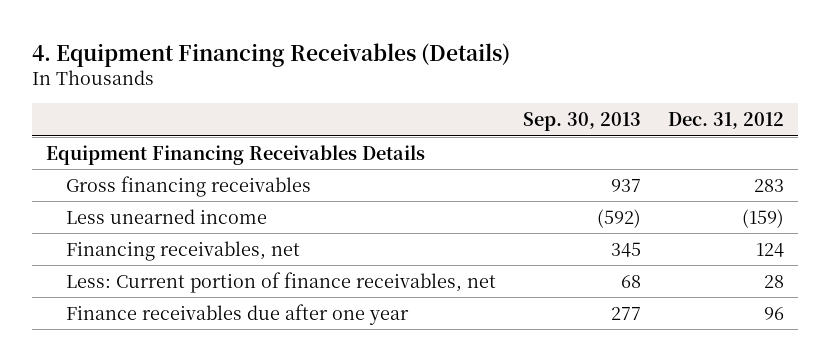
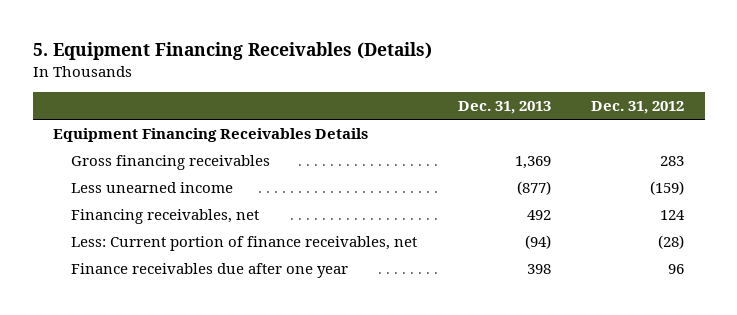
[32,42,511,67] 4. Equipment Financing Receivables (Details) -> [32,42,432,61] 5. Equipment Financing Receivables (Details)
[523,112,642,132] Sep. 30, 2013 -> none
none -> [457,100,551,114] Dec. 31, 2013
[764,274,785,288] 28 -> [658,235,685,250] (28)

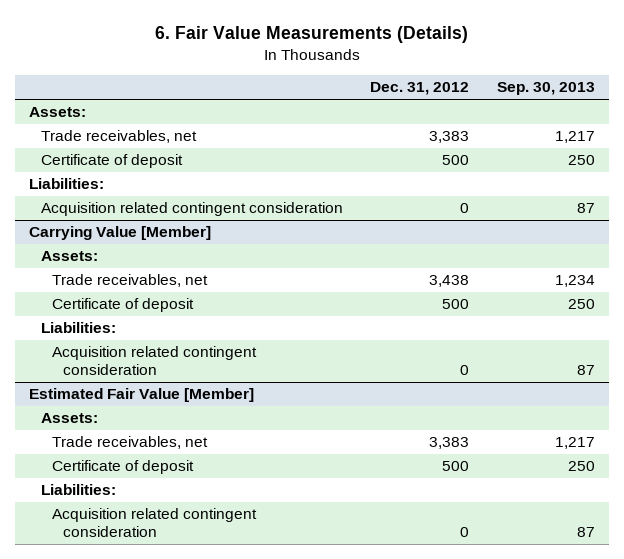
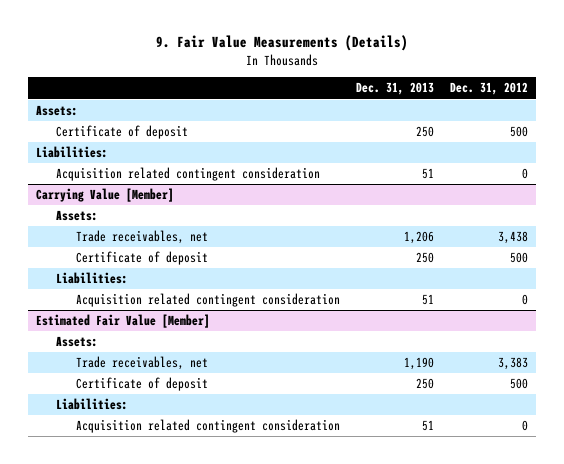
[155,26,469,44] 6. Fair Value Measurements (Details) -> [155,35,408,52] 9. Fair Value Measurements (Details)
[496,82,595,96] Sep. 30, 2013 -> none
none -> [356,82,435,96] Dec. 31, 2013
[40,130,197,144] Trade receivables, net -> none

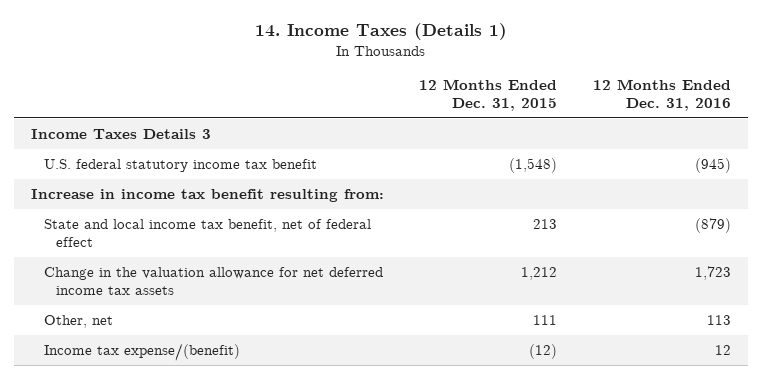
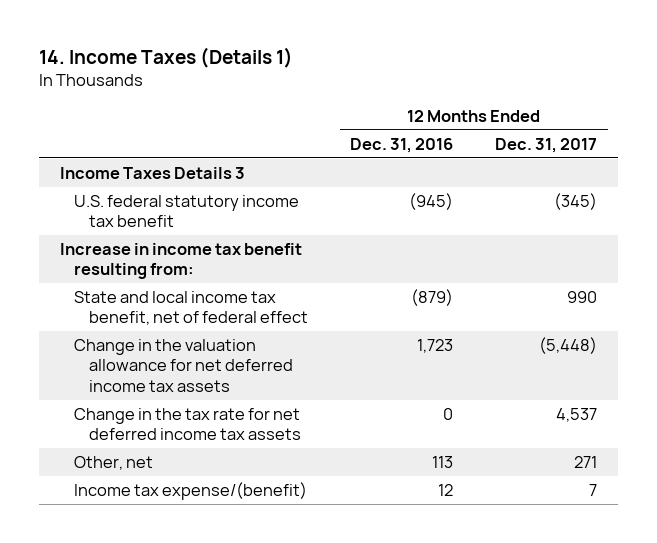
[419,78,558,111] 12 Months Ended Dec. 31, 2015 -> none
none -> [495,137,598,153] Dec. 31, 2017
none -> [74,407,301,441] Change in the tax rate for net deferred income tax assets

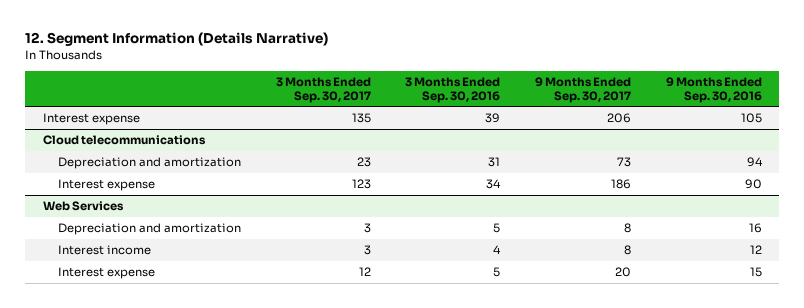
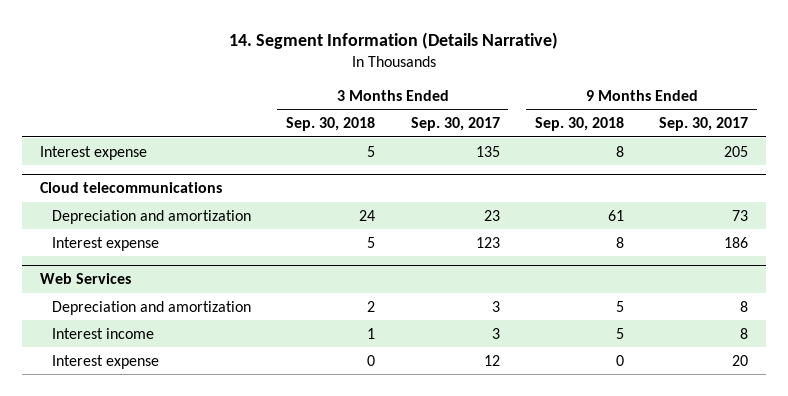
[25,32,329,47] 12. Segment Information (Details Narrative) -> [229,32,559,50] 14. Segment Information (Details Narrative)
[405,77,501,103] 3 Months Ended Sep. 30, 2016 -> none
[665,77,762,103] 9 Months Ended Sep. 30, 2016 -> none
none -> [286,117,376,132] Sep. 30, 2018
none -> [535,117,625,132] Sep. 30, 2018
[607,113,632,124] 206 -> [724,145,749,157] 205

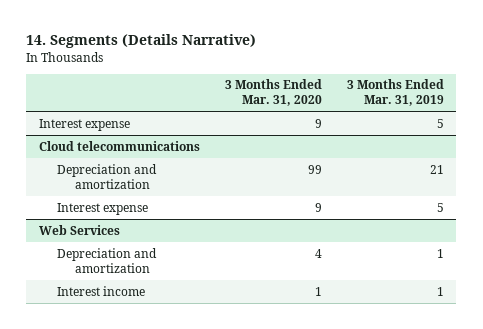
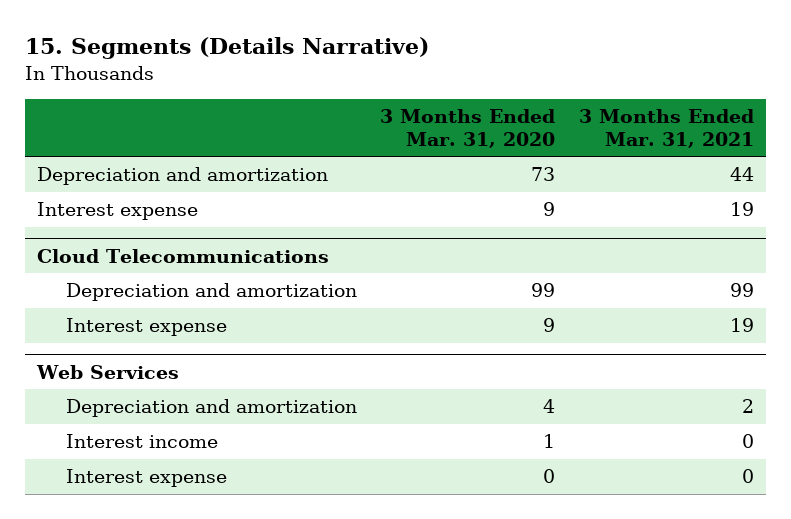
[26,34,257,49] 14. Segments (Details Narrative) -> [25,37,430,60] 15. Segments (Details Narrative)
[346,79,444,107] 3 Months Ended Mar. 31, 2019 -> none
none -> [578,108,754,148] 3 Months Ended Mar. 31, 2021
none -> [37,167,329,186] Depreciation and amortization
[38,140,200,151] Cloud telecommunications -> [37,248,330,263] Cloud Telecommunications
none -> [65,469,227,488] Interest expense

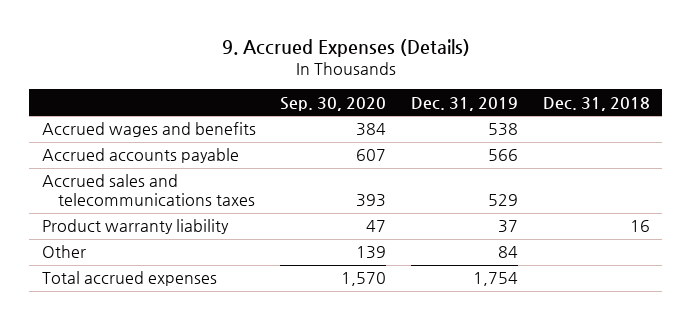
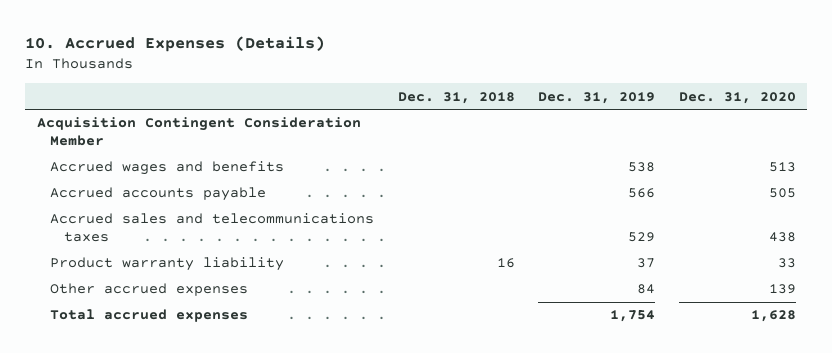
[221,39,470,58] 9. Accrued Expenses (Details) -> [24,36,325,53] 10. Accrued Expenses (Details)
[280,96,387,111] Sep. 30, 2020 -> none
none -> [678,91,796,104] Dec. 31, 2020
none -> [36,117,361,146] Acquisition Contingent Consideration Member
[41,245,86,259] Other -> [50,283,249,297] Other accrued expenses

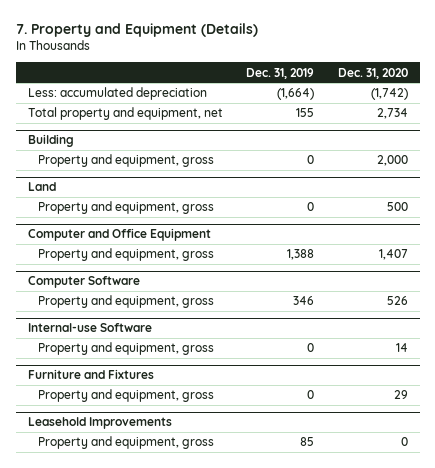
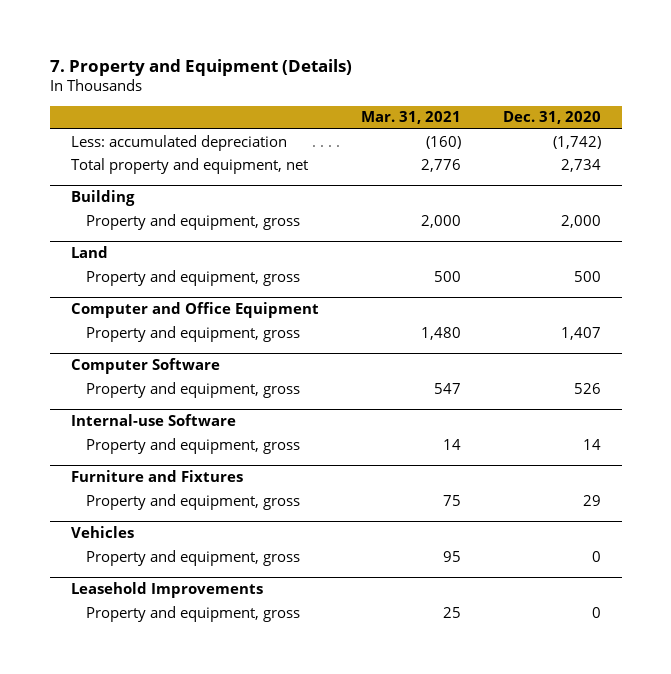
[246,67,315,79] Dec. 31, 2019 -> none
none -> [360,111,461,125] Mar. 31, 2021
none -> [70,525,134,538] Vehicles
none -> [85,549,300,566] Property and equipment, gross

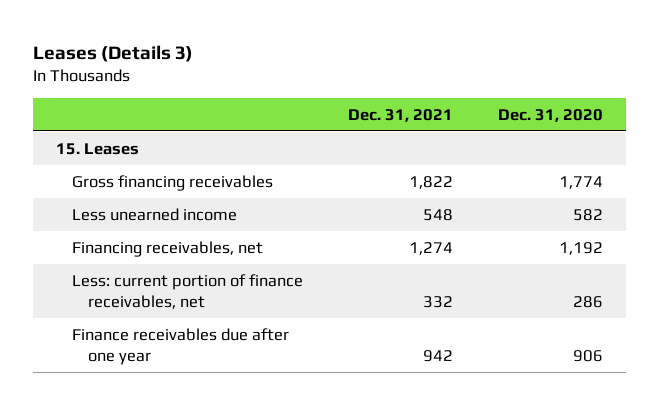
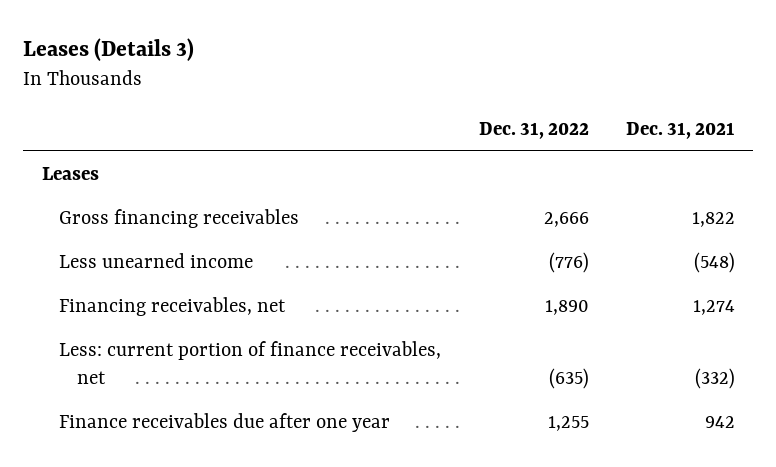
[498,108,604,122] Dec. 31, 2020 -> none
none -> [478,121,589,139] Dec. 31, 2022
[55,142,139,155] 15. Leases -> [41,167,99,181] Leases
[423,208,454,221] 548 -> [693,252,735,274] (548)
[423,295,454,308] 332 -> [694,367,735,389] (332)

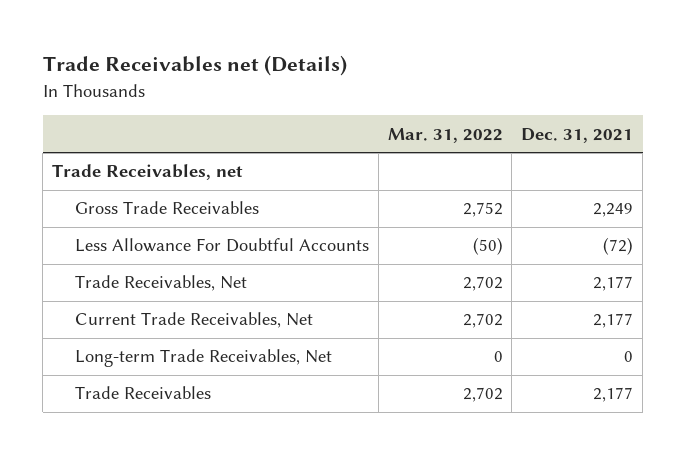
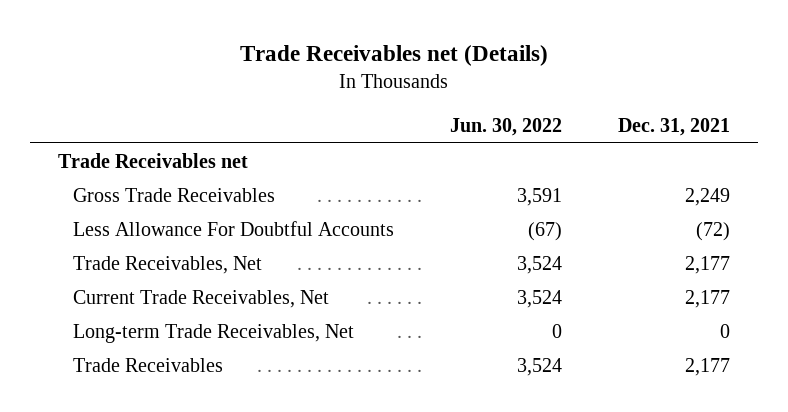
[387,127,503,143] Mar. 31, 2022 -> none
none -> [450,118,563,137] Jun. 30, 2022
[51,164,243,181] Trade Receivables, net -> [57,152,248,168] Trade Receivables net

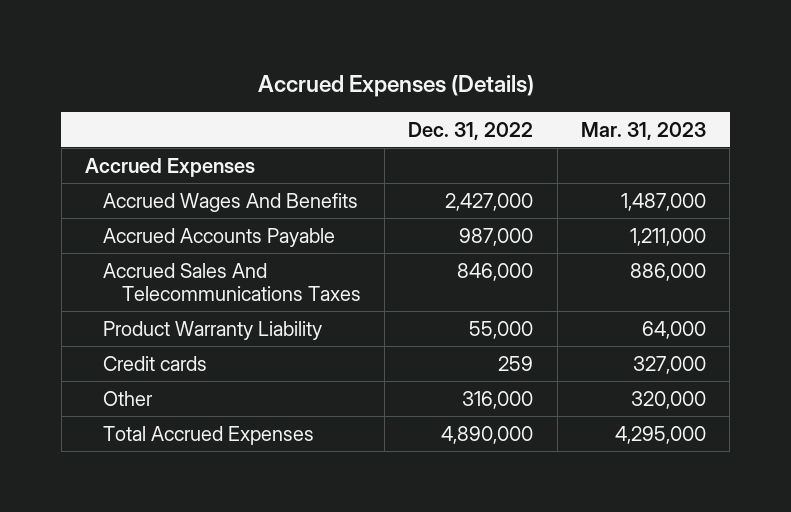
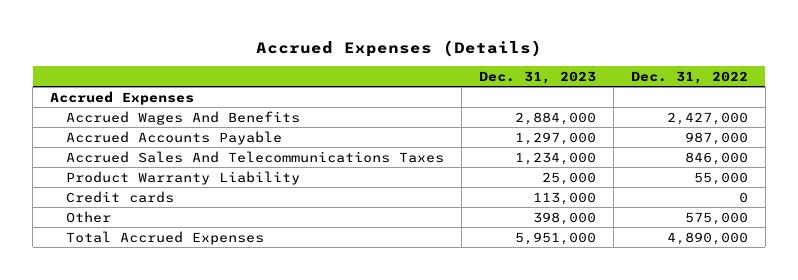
[580,121,706,140] Mar. 31, 2023 -> none
none -> [479,70,597,84] Dec. 31, 2023
[498,355,534,371] 259 -> [738,191,748,203] 0
[462,390,534,409] 316,000 -> [684,211,748,225] 575,000

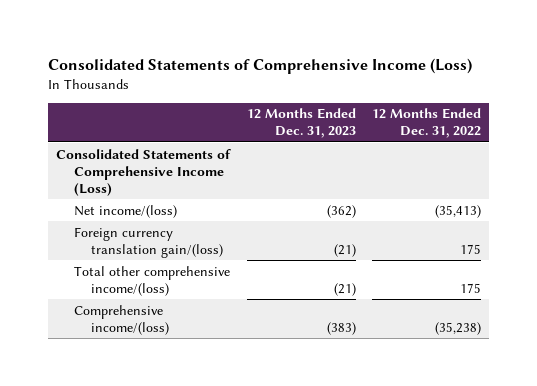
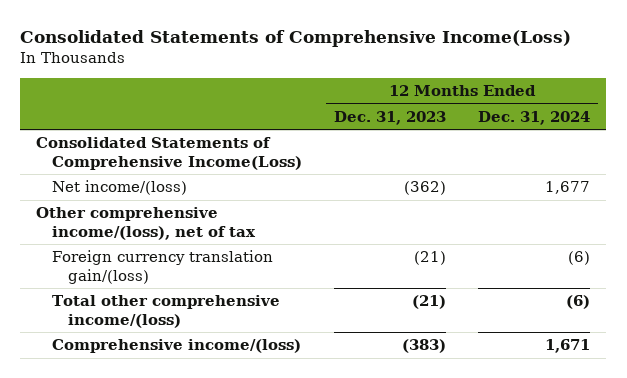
[47,57,472,74] Consolidated Statements of Comprehensive Income (Loss) -> [20,30,572,48] Consolidated Statements of Comprehensive Income(Loss)
[372,108,482,139] 12 Months Ended Dec. 31, 2022 -> none
none -> [478,110,591,125] Dec. 31, 2024
[55,148,231,196] Consolidated Statements of Comprehensive Income (Loss) -> [36,137,302,170] Consolidated Statements of Comprehensive Income(Loss)
none -> [36,207,256,240] Other comprehensive income/(loss), net of tax

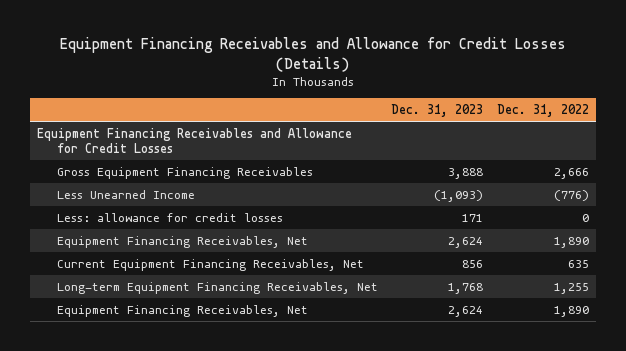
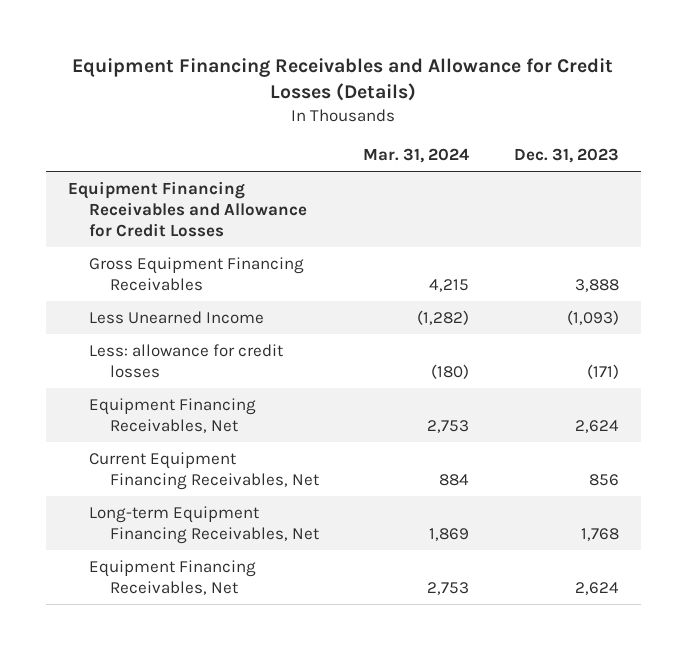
[497,104,590,118] Dec. 31, 2022 -> none
none -> [363,147,470,163] Mar. 31, 2024
[462,213,484,222] 171 -> [586,363,619,379] (171)

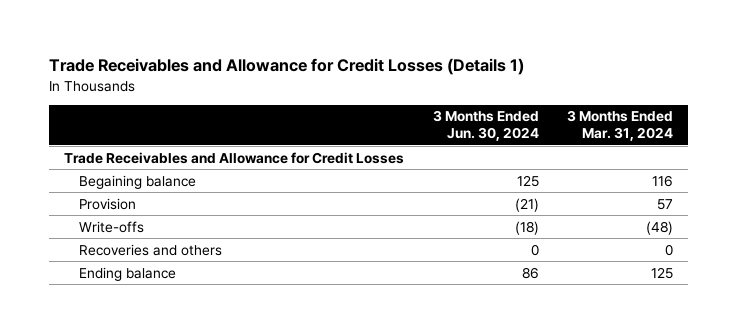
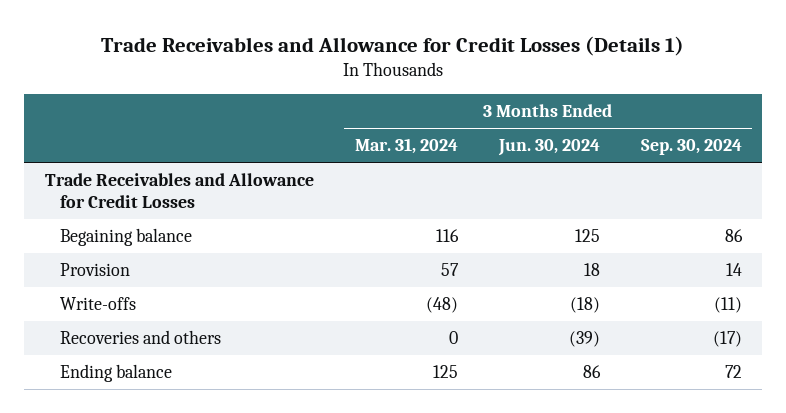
none -> [640,139,742,156] Sep. 30, 2024
[514,197,539,212] (21) -> [583,263,600,277] 18
[530,243,539,256] 0 -> [568,331,600,348] (39)

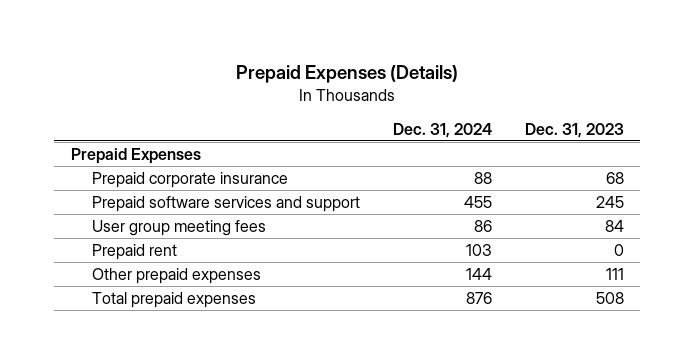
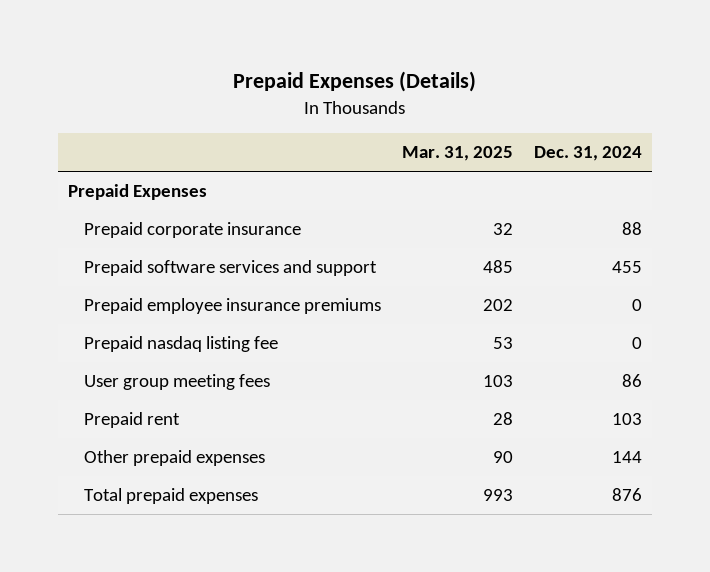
[524,122,624,138] Dec. 31, 2023 -> none
none -> [402,146,514,162] Mar. 31, 2025
none -> [84,298,382,315] Prepaid employee insurance premiums
none -> [84,336,279,353] Prepaid nasdaq listing fee

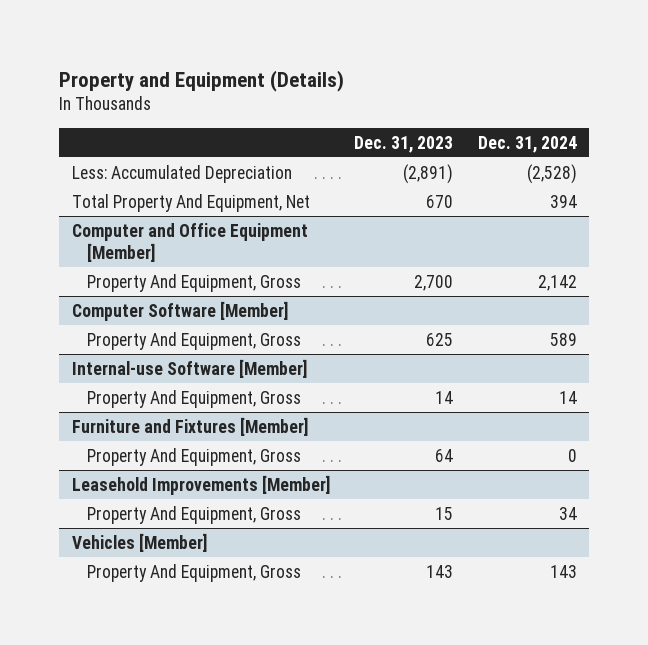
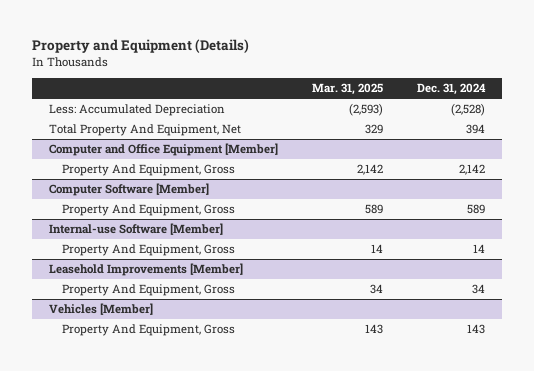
[354,135,454,153] Dec. 31, 2023 -> none
none -> [312,83,384,96] Mar. 31, 2025
[71,416,308,436] Furniture and Fixtures [Member] -> none
[87,447,302,466] Property And Equipment, Gross -> none

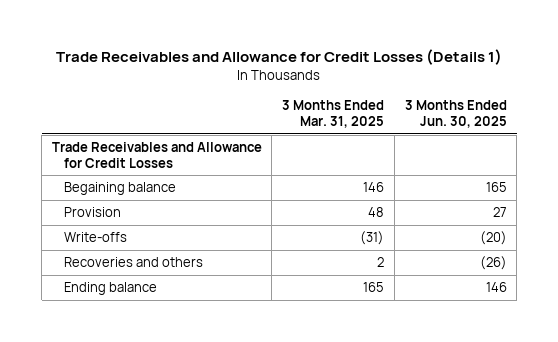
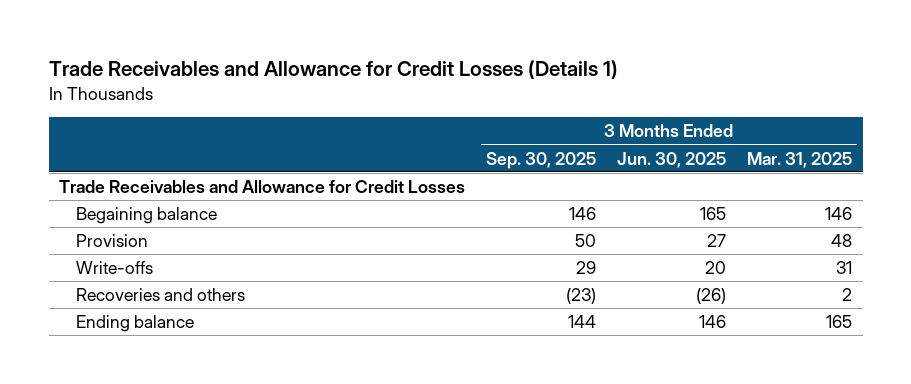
none -> [486,151,597,169] Sep. 30, 2025
[360,231,385,246] (31) -> [836,260,853,274] 31
[479,231,507,246] (20) -> [705,260,727,274] 20

